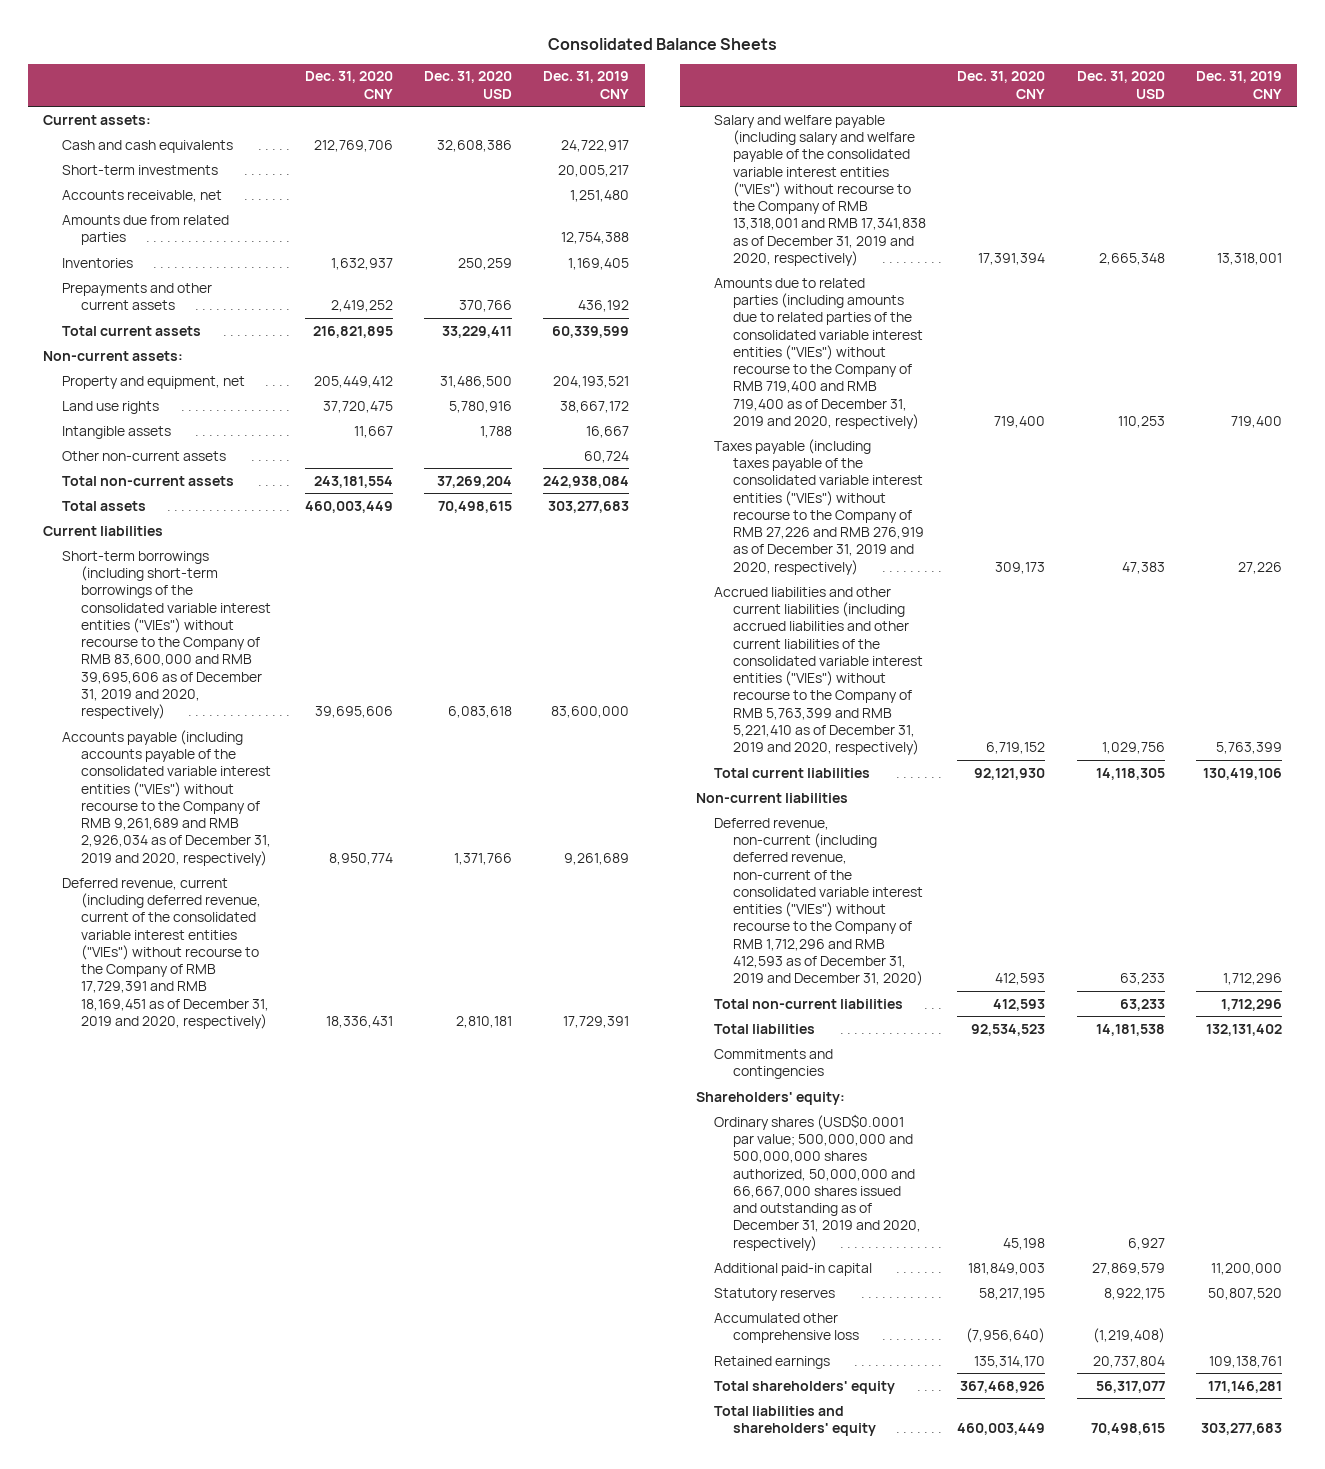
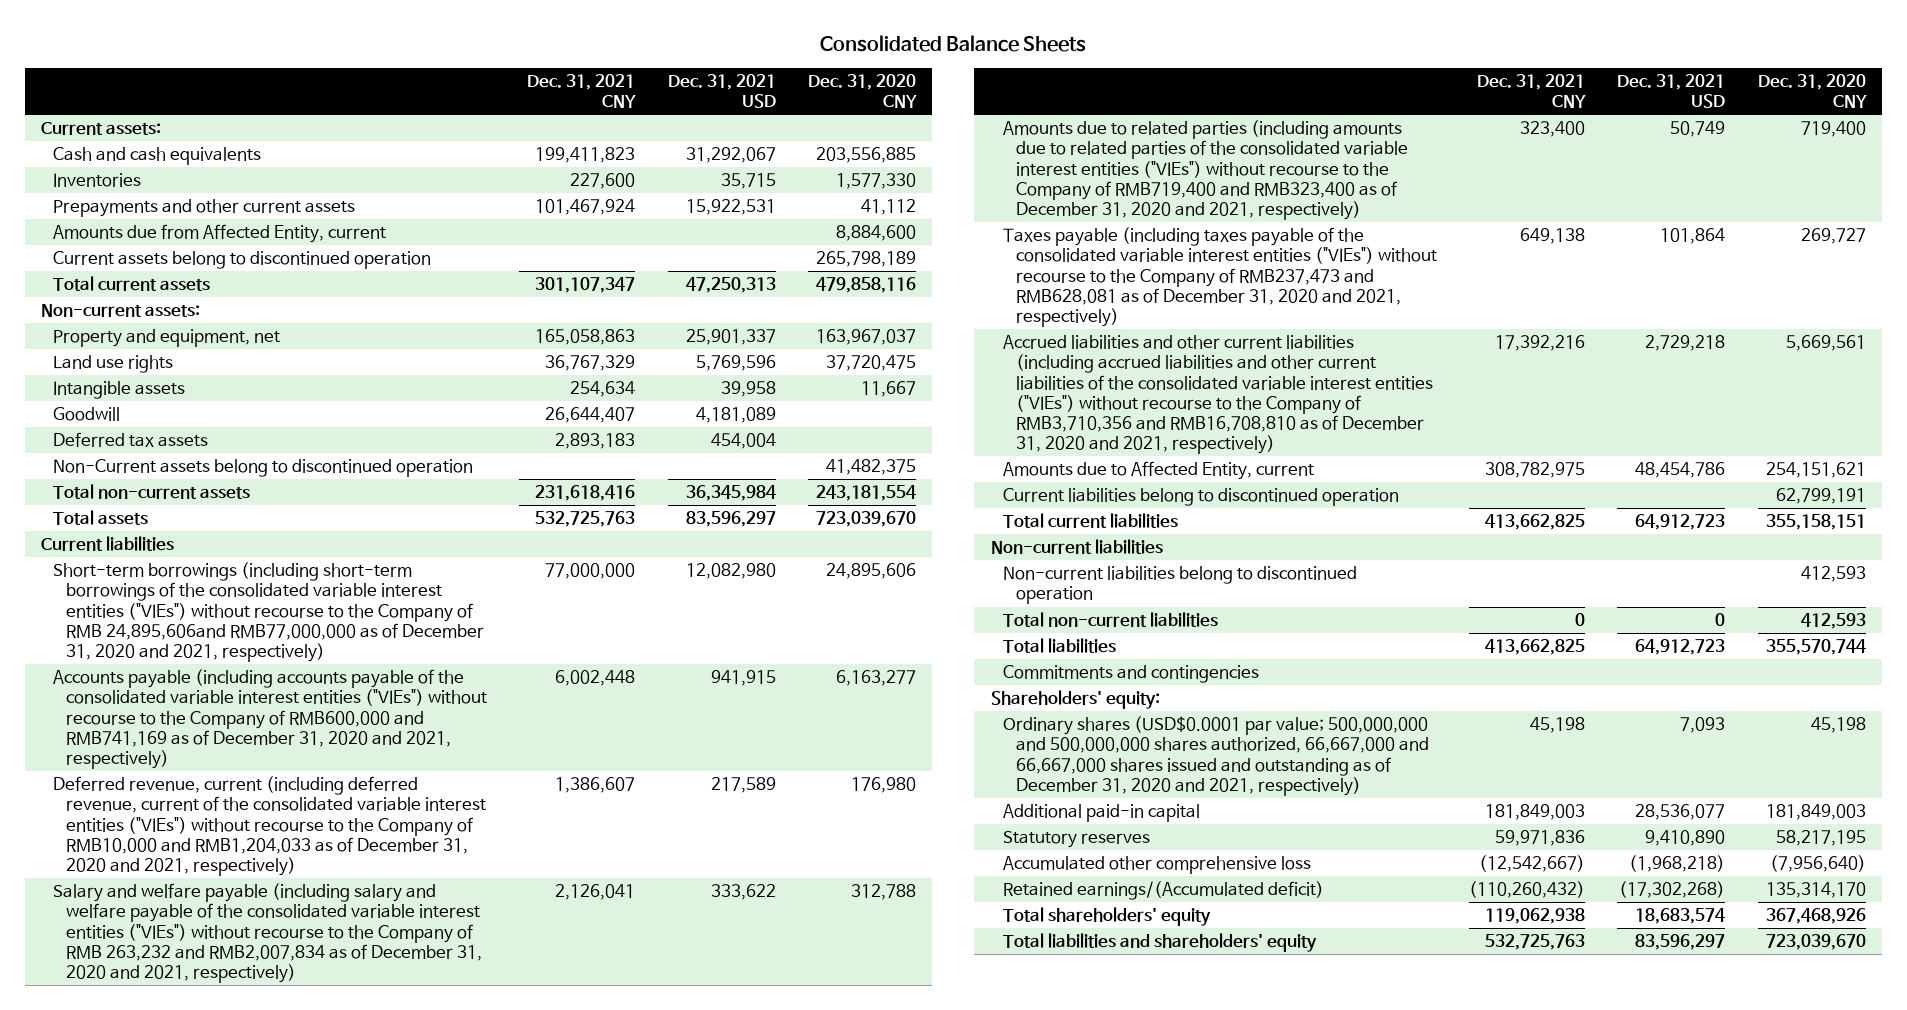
[424,71,513,99] Dec. 31, 2020 USD -> none
[543,71,630,99] Dec. 31, 2019 CNY -> none
none -> [527,74,637,109] Dec. 31, 2021 CNY
none -> [667,74,776,109] Dec. 31, 2021 USD
[62,164,219,175] Short-term investments -> none
[62,189,223,202] Accounts receivable, net -> none
[62,214,230,246] Amounts due from related parties -> none
[314,139,394,152] 212,769,706 -> [815,147,916,164] 203,556,885
[331,257,394,270] 1,632,937 -> [835,173,916,190] 1,577,330
[331,300,394,313] 2,419,252 -> [860,199,916,216] 41,112
none -> [53,224,387,244] Amounts due from Affected Entity, current
none -> [53,251,432,270] Current assets belong to discontinued operation
[313,325,394,338] 216,821,895 -> [815,277,916,294] 479,858,116
[314,375,394,388] 205,449,412 -> [815,329,916,346] 163,967,037
[62,450,227,461] Other non-current assets -> none
none -> [53,407,121,422] Goodwill
none -> [53,432,209,448] Deferred tax assets
none -> [53,459,474,478] Non-Current assets belong to discontinued operation
[305,500,394,513] 460,003,449 -> [815,511,916,528] 723,039,670
[62,550,272,720] Short-term borrowings (including short-term borrowings of the consolidated variable interest entities ("VIEs") without recourse to the Company of RMB 83,600,000 and RMB 39,695,606 as of December 31, 2019 and 2020, respectively) -> [53,562,484,662] Short-term borrowings (including short-term borrowings of the consolidated variable interest entities ("VIEs") without recourse to the Company of RMB 24,895,606and RMB77,000,000 as of December 31, 2020 and 2021, respectively)
[315,706,394,719] 39,695,606 -> [825,563,916,580] 24,895,606
[62,729,272,866] Accounts payable (including accounts payable of the consolidated variable interest entities ("VIEs") without recourse to the Company of RMB 9,261,689 and RMB 2,926,034 as of December 31, 2019 and 2020, respectively) -> [53,669,487,769] Accounts payable (including accounts payable of the consolidated variable interest entities ("VIEs") without recourse to the Company of RMB600,000 and RMB741,169 as of December 31, 2020 and 2021, respectively)
[329,852,394,865] 8,950,774 -> [835,670,916,687] 6,163,277
[62,877,270,1029] Deferred revenue, current (including deferred revenue, current of the consolidated variable interest entities ("VIEs") without recourse to the Company of RMB 17,729,391 and RMB 18,169,451 as of December 31, 2019 and 2020, respectively) -> [53,776,486,876] Deferred revenue, current (including deferred revenue, current of the consolidated variable interest entities ("VIEs") without recourse to the Company of RMB10,000 and RMB1,204,033 as of December 31, 2020 and 2021, respectively)
[326,1015,394,1028] 18,336,431 -> [850,777,916,794] 176,980
[714,114,927,266] Salary and welfare payable (including salary and welfare payable of the consolidated variable interest entities ("VIEs") without recourse to the Company of RMB 13,318,001 and RMB 17,341,838 as of December 31, 2019 and 2020, respectively) -> [53,883,482,983] Salary and welfare payable (including salary and welfare payable of the consolidated variable interest entities ("VIEs") without recourse to the Company of RMB 263,232 and RMB2,007,834 as of December 31, 2020 and 2021, respectively)
[978,252,1046,265] 17,391,394 -> [850,884,916,901] 312,788
[714,277,924,429] Amounts due to related parties (including amounts due to related parties of the consolidated variable interest entities ("VIEs") without recourse to the Company of RMB 719,400 and RMB 719,400 as of December 31, 2019 and 2020, respectively) -> [1003,120,1408,220] Amounts due to related parties (including amounts due to related parties of the consolidated variable interest entities ("VIEs") without recourse to the Company of RMB719,400 and RMB323,400 as of December 31, 2020 and 2021, respectively)
[714,438,925,575] Taxes payable (including taxes payable of the consolidated variable interest entities ("VIEs") without recourse to the Company of RMB 27,226 and RMB 276,919 as of December 31, 2019 and 2020, respectively) -> [1003,227,1437,327] Taxes payable (including taxes payable of the consolidated variable interest entities ("VIEs") without recourse to the Company of RMB237,473 and RMB628,081 as of December 31, 2020 and 2021, respectively)
[995,561,1046,574] 309,173 -> [1800,228,1866,245] 269,727
[714,586,924,756] Accrued liabilities and other current liabilities (including accrued liabilities and other current liabilities of the consolidated variable interest entities ("VIEs") without recourse to the Company of RMB 5,763,399 and RMB 5,221,410 as of December 31, 2019 and 2020, respectively) -> [1003,335,1433,455] Accrued liabilities and other current liabilities (including accrued liabilities and other current liabilities of the consolidated variable interest entities ("VIEs") without recourse to the Company of RMB3,710,356 and RMB16,708,810 as of December 31, 2020 and 2021, respectively)
[986,742,1046,755] 6,719,152 -> [1785,335,1866,352] 5,669,561
none -> [1003,461,1315,481] Amounts due to Affected Entity, current
none -> [1003,488,1400,507] Current liabilities belong to discontinued operation
[974,767,1046,780] 92,121,930 -> [1765,514,1866,531] 355,158,151
[714,817,924,987] Deferred revenue, non-current (including deferred revenue, non-current of the consolidated variable interest entities ("VIEs") without recourse to the Company of RMB 1,712,296 and RMB 412,593 as of December 31, 2019 and December 31, 2020) -> [1003,566,1358,605] Non-current liabilities belong to discontinued operation
[971,1023,1046,1036] 92,534,523 -> [1765,639,1866,656] 355,570,744
[714,1113,922,1251] Ordinary shares (USD$0.0001 par value; 500,000,000 and 500,000,000 shares authorized, 50,000,000 and 66,667,000 shares issued and outstanding as of December 31, 2019 and 2020, respectively) -> [1003,716,1429,796] Ordinary shares (USD$0.0001 par value; 500,000,000 and 500,000,000 shares authorized, 66,667,000 and 66,667,000 shares issued and outstanding as of December 31, 2020 and 2021, respectively)
[714,1355,831,1369] Retained earnings -> [1003,881,1325,901] Retained earnings/(Accumulated deficit)
[957,1423,1046,1436] 460,003,449 -> [1765,934,1866,951] 723,039,670

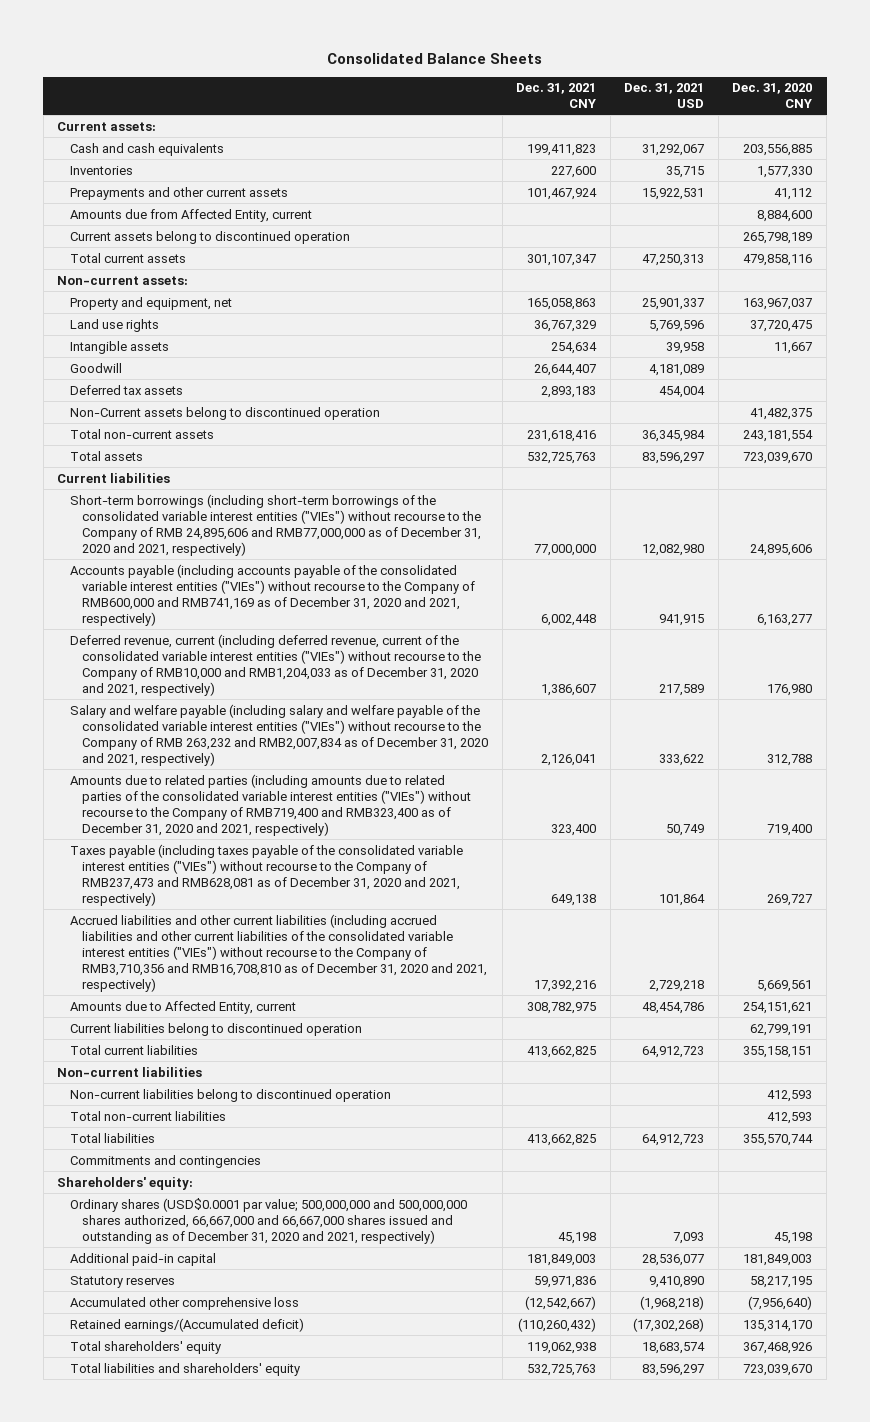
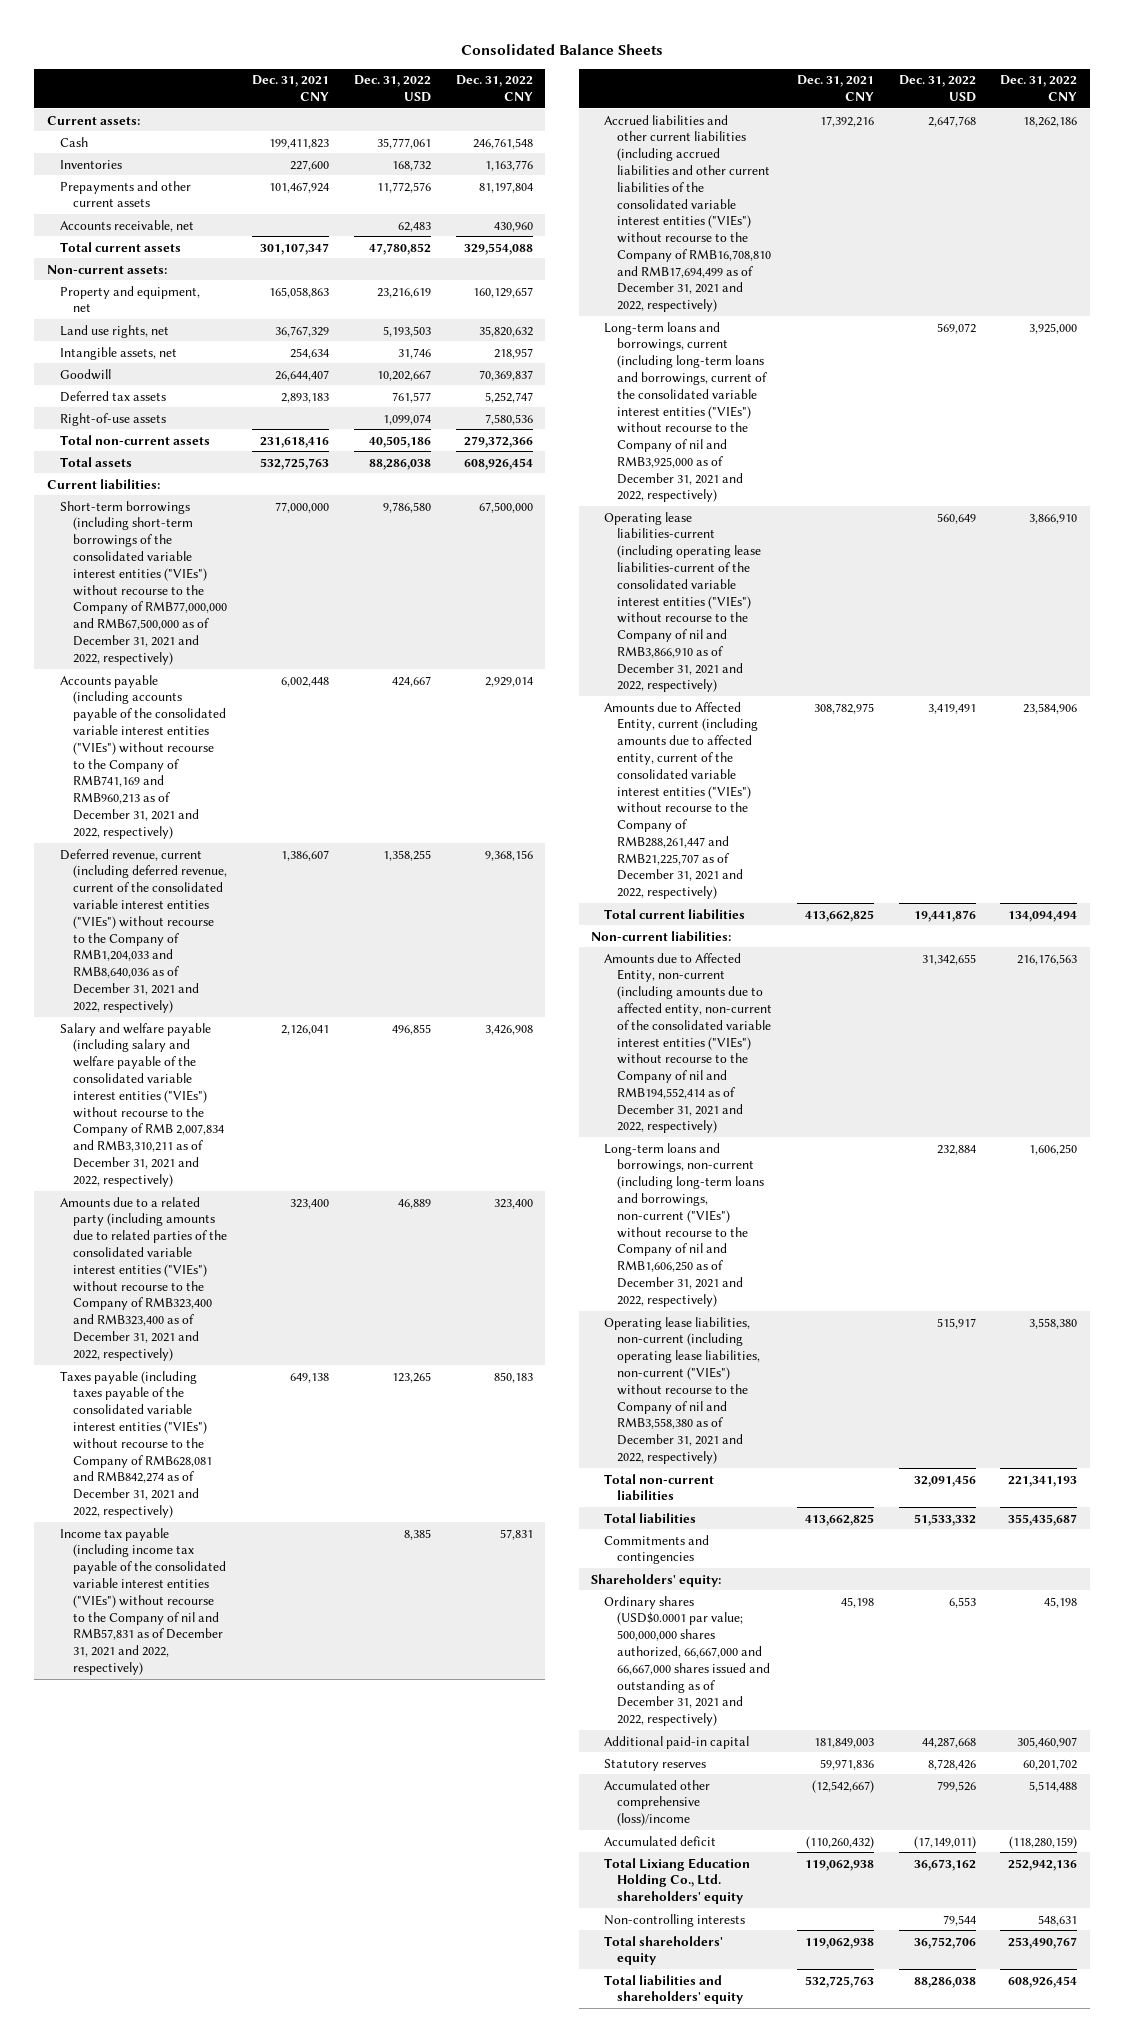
[624,83,705,109] Dec. 31, 2021 USD -> none
[732,83,813,109] Dec. 31, 2020 CNY -> none
none -> [354,75,432,102] Dec. 31, 2022 USD
none -> [455,75,533,101] Dec. 31, 2022 CNY
[69,142,224,156] Cash and cash equivalents -> [59,136,88,147] Cash
[69,208,312,222] Amounts due from Affected Entity, current -> none
[69,230,350,244] Current assets belong to discontinued operation -> none
none -> [59,219,194,232] Accounts receivable, net
[69,318,159,332] Land use rights -> [59,324,169,338] Land use rights, net
[69,340,169,354] Intangible assets -> [59,346,177,360] Intangible assets, net
[69,406,380,420] Non-Current assets belong to discontinued operation -> none
none -> [59,412,166,426] Right-of-use assets
[69,1022,362,1036] Current liabilities belong to discontinued operation -> none
[57,472,171,483] Current liabilities -> [46,478,160,490] Current liabilities:
[69,493,482,556] Short-term borrowings (including short-term borrowings of the consolidated variable interest entities ("VIEs") without recourse to the Company of RMB 24,895,606 and RMB77,000,000 as of December 31, 2020 and 2021, respectively) -> [59,500,227,665] Short-term borrowings (including short-term borrowings of the consolidated variable interest entities ("VIEs") without recourse to the Company of RMB77,000,000 and RMB67,500,000 as of December 31, 2021 and 2022, respectively)
[69,563,476,626] Accounts payable (including accounts payable of the consolidated variable interest entities ("VIEs") without recourse to the Company of RMB600,000 and RMB741,169 as of December 31, 2020 and 2021, respectively) -> [59,674,226,839] Accounts payable (including accounts payable of the consolidated variable interest entities ("VIEs") without recourse to the Company of RMB741,169 and RMB960,213 as of December 31, 2021 and 2022, respectively)
[69,633,482,696] Deferred revenue, current (including deferred revenue, current of the consolidated variable interest entities ("VIEs") without recourse to the Company of RMB10,000 and RMB1,204,033 as of December 31, 2020 and 2021, respectively) -> [59,848,227,1013] Deferred revenue, current (including deferred revenue, current of the consolidated variable interest entities ("VIEs") without recourse to the Company of RMB1,204,033 and RMB8,640,036 as of December 31, 2021 and 2022, respectively)
[69,703,489,766] Salary and welfare payable (including salary and welfare payable of the consolidated variable interest entities ("VIEs") without recourse to the Company of RMB 263,232 and RMB2,007,834 as of December 31, 2020 and 2021, respectively) -> [59,1022,224,1187] Salary and welfare payable (including salary and welfare payable of the consolidated variable interest entities ("VIEs") without recourse to the Company of RMB 2,007,834 and RMB3,310,211 as of December 31, 2021 and 2022, respectively)
[69,773,472,836] Amounts due to related parties (including amounts due to related parties of the consolidated variable interest entities ("VIEs") without recourse to the Company of RMB719,400 and RMB323,400 as of December 31, 2020 and 2021, respectively) -> [59,1196,227,1361] Amounts due to a related party (including amounts due to related parties of the consolidated variable interest entities ("VIEs") without recourse to the Company of RMB323,400 and RMB323,400 as of December 31, 2021 and 2022, respectively)
[69,843,463,906] Taxes payable (including taxes payable of the consolidated variable interest entities ("VIEs") without recourse to the Company of RMB237,473 and RMB628,081 as of December 31, 2020 and 2021, respectively) -> [59,1370,212,1518] Taxes payable (including taxes payable of the consolidated variable interest entities ("VIEs") without recourse to the Company of RMB628,081 and RMB842,274 as of December 31, 2021 and 2022, respectively)
none -> [59,1527,226,1675] Income tax payable (including income tax payable of the consolidated variable interest entities ("VIEs") without recourse to the Company of nil and RMB57,831 as of December 31, 2021 and 2022, respectively)
[69,913,488,992] Accrued liabilities and other current liabilities (including accrued liabilities and other current liabilities of the consolidated variable interest entities ("VIEs") without recourse to the Company of RMB3,710,356 and RMB16,708,810 as of December 31, 2020 and 2021, respectively) -> [604,114,772,313] Accrued liabilities and other current liabilities (including accrued liabilities and other current liabilities of the consolidated variable interest entities ("VIEs") without recourse to the Company of RMB16,708,810 and RMB17,694,499 as of December 31, 2021 and 2022, respectively)
none -> [604,321,768,503] Long-term loans and borrowings, current (including long-term loans and borrowings, current of the consolidated variable interest entities ("VIEs") without recourse to the Company of nil and RMB3,925,000 as of December 31, 2021 and 2022, respectively)
none -> [604,511,762,693] Operating lease liabilities-current (including operating lease liabilities-current of the consolidated variable interest entities ("VIEs") without recourse to the Company of nil and RMB3,866,910 as of December 31, 2021 and 2022, respectively)
[69,1000,296,1014] Amounts due to Affected Entity, current -> [604,701,759,900] Amounts due to Affected Entity, current (including amounts due to affected entity, current of the consolidated variable interest entities ("VIEs") without recourse to the Company of RMB288,261,447 and RMB21,225,707 as of December 31, 2021 and 2022, respectively)
[69,1088,391,1102] Non-current liabilities belong to discontinued operation -> none
[57,1066,203,1077] Non-current liabilities -> [591,930,732,942] Non-current liabilities:
none -> [604,952,773,1134] Amounts due to Affected Entity, non-current (including amounts due to affected entity, non-current of the consolidated variable interest entities ("VIEs") without recourse to the Company of nil and RMB194,552,414 as of December 31, 2021 and 2022, respectively)
none -> [604,1142,765,1307] Long-term loans and borrowings, non-current (including long-term loans and borrowings, non-current ("VIEs") without recourse to the Company of nil and RMB1,606,250 as of December 31, 2021 and 2022, respectively)
none -> [604,1316,761,1464] Operating lease liabilities, non-current (including operating lease liabilities, non-current ("VIEs") without recourse to the Company of nil and RMB3,558,380 as of December 31, 2021 and 2022, respectively)
[69,1197,467,1244] Ordinary shares (USD$0.0001 par value; 500,000,000 and 500,000,000 shares authorized, 66,667,000 and 66,667,000 shares issued and outstanding as of December 31, 2020 and 2021, respectively) -> [604,1595,771,1727] Ordinary shares (USD$0.0001 par value; 500,000,000 shares authorized, 66,667,000 and 66,667,000 shares issued and outstanding as of December 31, 2021 and 2022, respectively)
[69,1296,299,1310] Accumulated other comprehensive loss -> [604,1779,711,1827] Accumulated other comprehensive (loss)/income
[69,1317,304,1332] Retained earnings/(Accumulated deficit) -> [604,1835,717,1846] Accumulated deficit
none -> [604,1857,751,1905] Total Lixiang Education Holding Co., Ltd. shareholders' equity
none -> [604,1913,746,1927] Non-controlling interests

